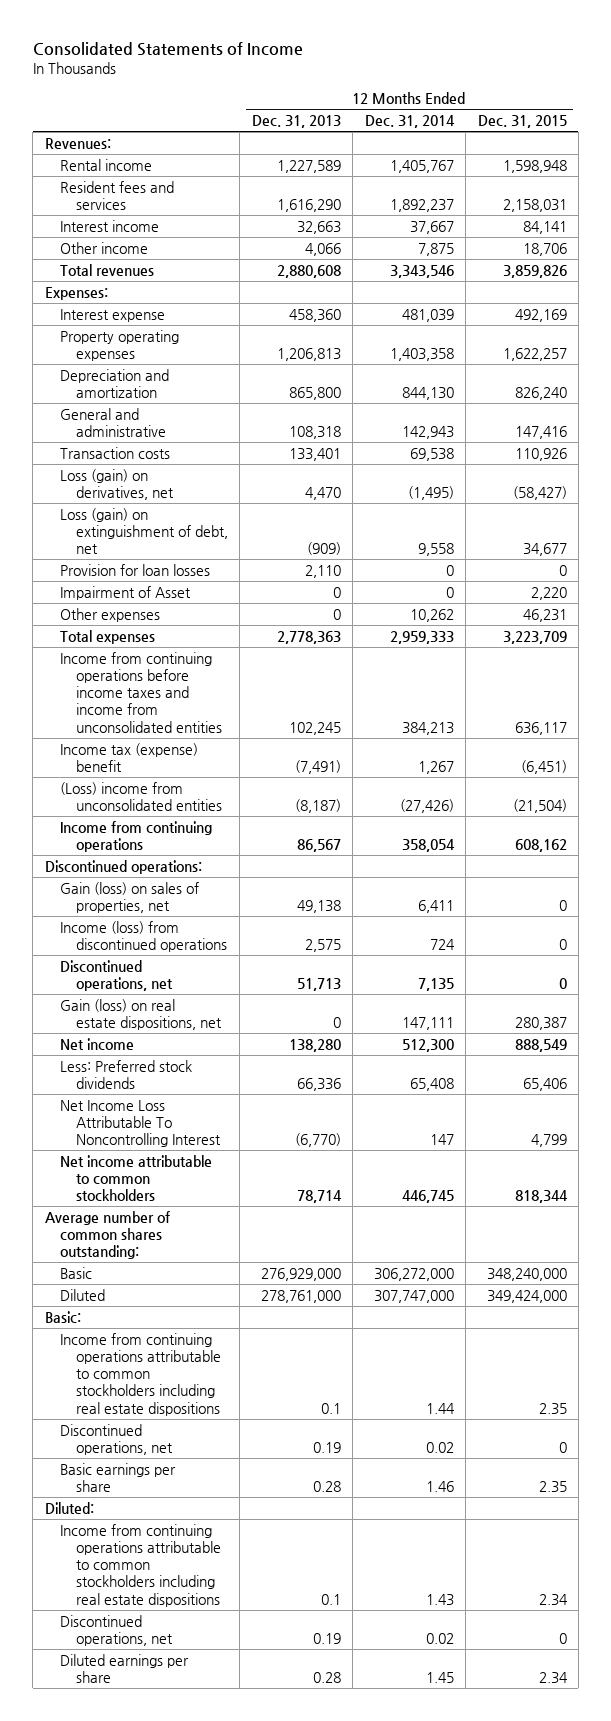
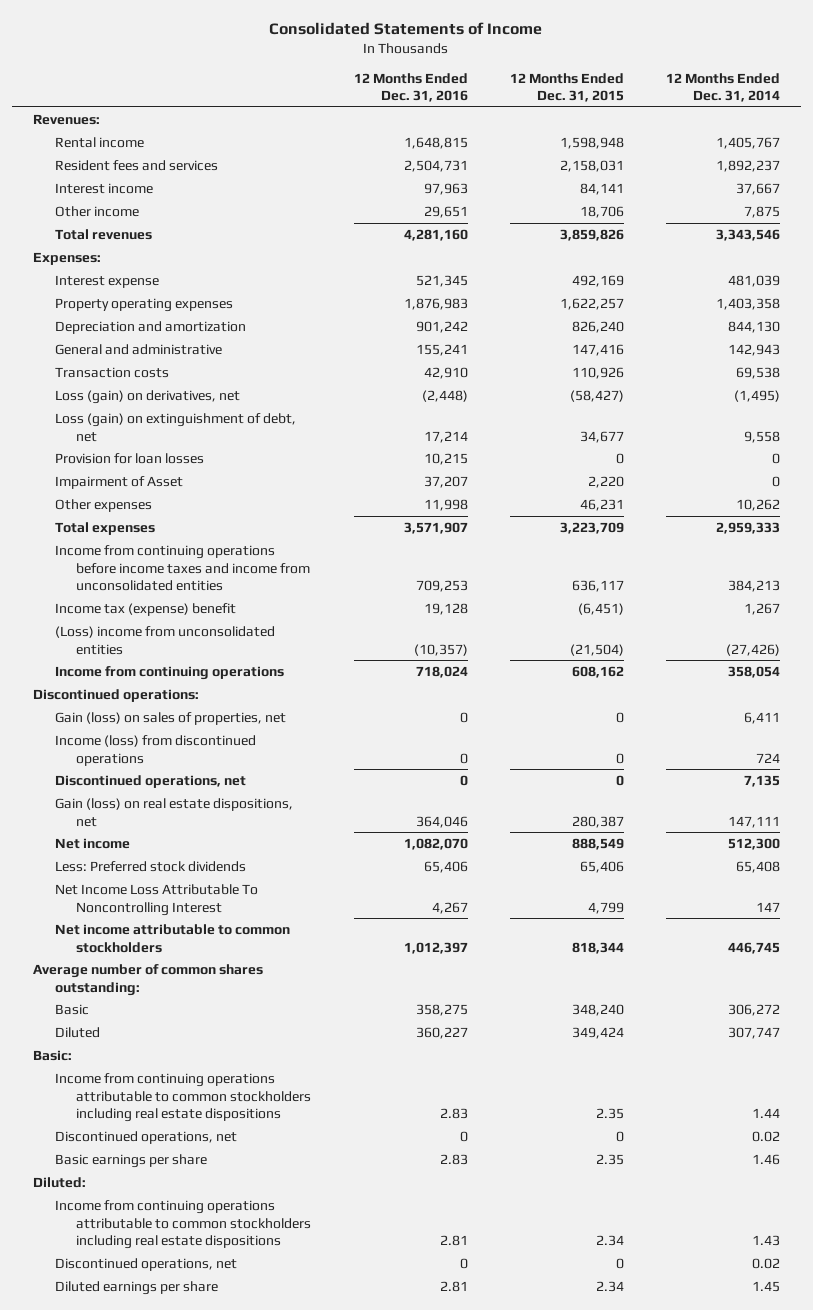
[251,115,341,129] Dec. 31, 2013 -> none
none -> [353,72,468,103] 12 Months Ended Dec. 31, 2016
[373,1267,454,1281] 306,272,000 -> [728,1003,781,1016] 306,272
[486,1267,567,1281] 348,240,000 -> [571,1003,624,1016] 348,240
[373,1289,454,1303] 307,747,000 -> [728,1026,781,1039] 307,747
[486,1289,567,1303] 349,424,000 -> [571,1026,624,1039] 349,424

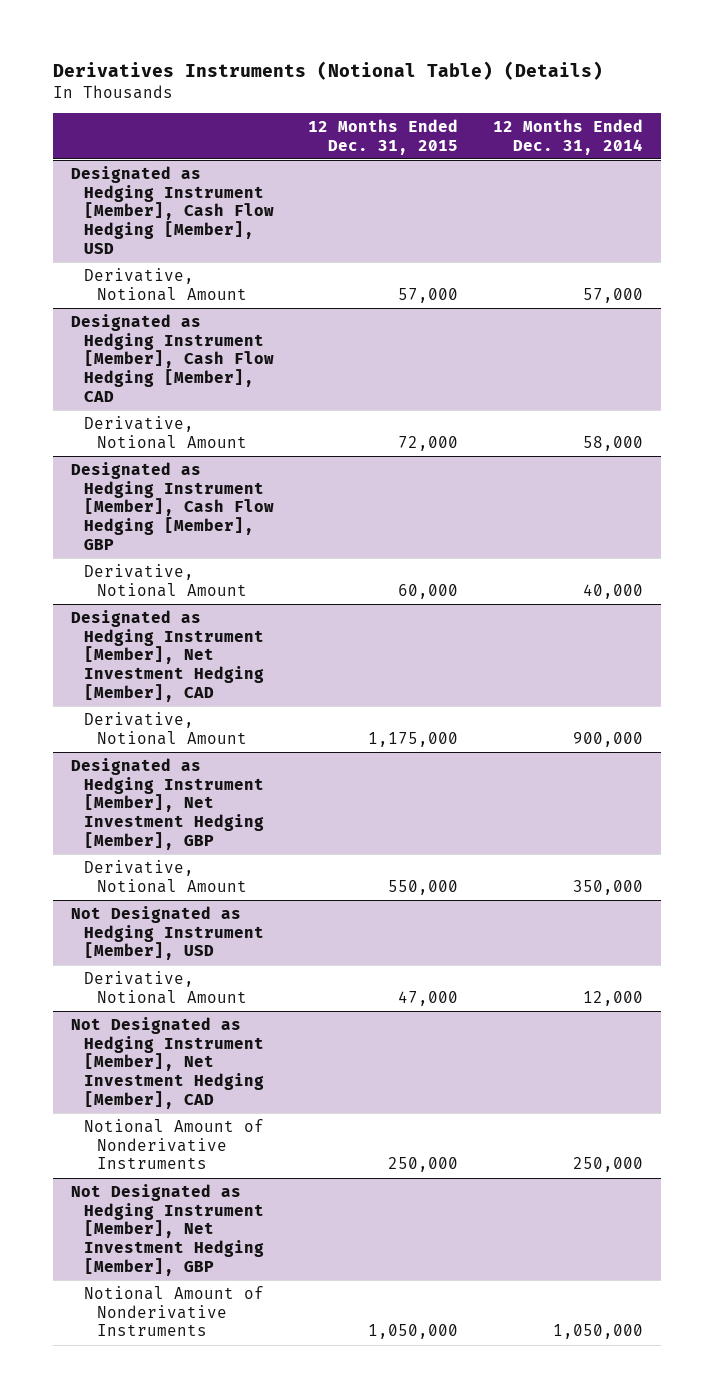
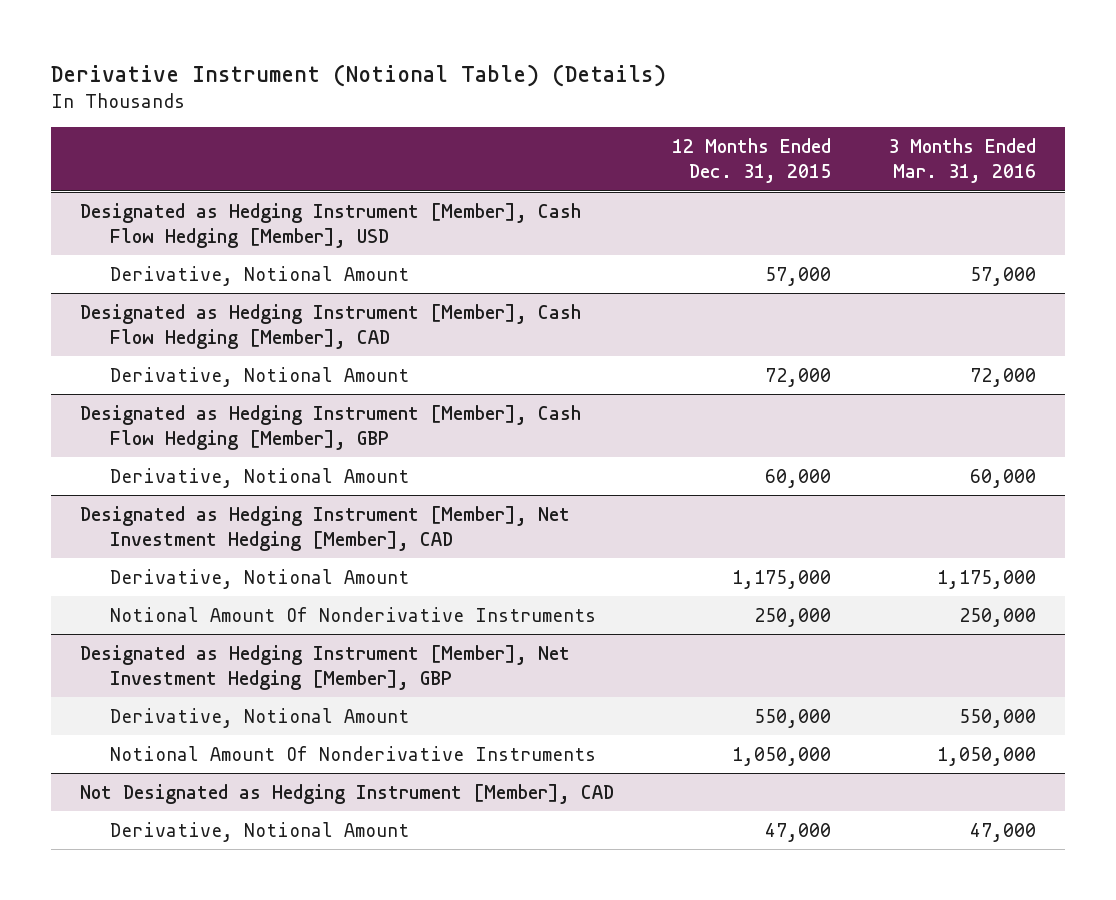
[53,61,604,81] Derivatives Instruments (Notional Table) (Details) -> [51,63,667,87] Derivative Instrument (Notional Table) (Details)
[493,118,644,155] 12 Months Ended Dec. 31, 2014 -> none
none -> [887,138,1036,184] 3 Months Ended Mar. 31, 2016
none -> [110,606,597,622] Notional Amount Of Nonderivative Instruments
none -> [110,745,597,761] Notional Amount Of Nonderivative Instruments
[70,905,264,961] Not Designated as Hedging Instrument [Member], USD -> [80,783,615,804] Not Designated as Hedging Instrument [Member], CAD
[70,1016,264,1110] Not Designated as Hedging Instrument [Member], Net Investment Hedging [Member], CAD -> none
[83,1118,264,1170] Notional Amount of Nonderivative Instruments -> none
[70,1183,264,1277] Not Designated as Hedging Instrument [Member], Net Investment Hedging [Member], GBP -> none
[83,1285,264,1337] Notional Amount of Nonderivative Instruments -> none

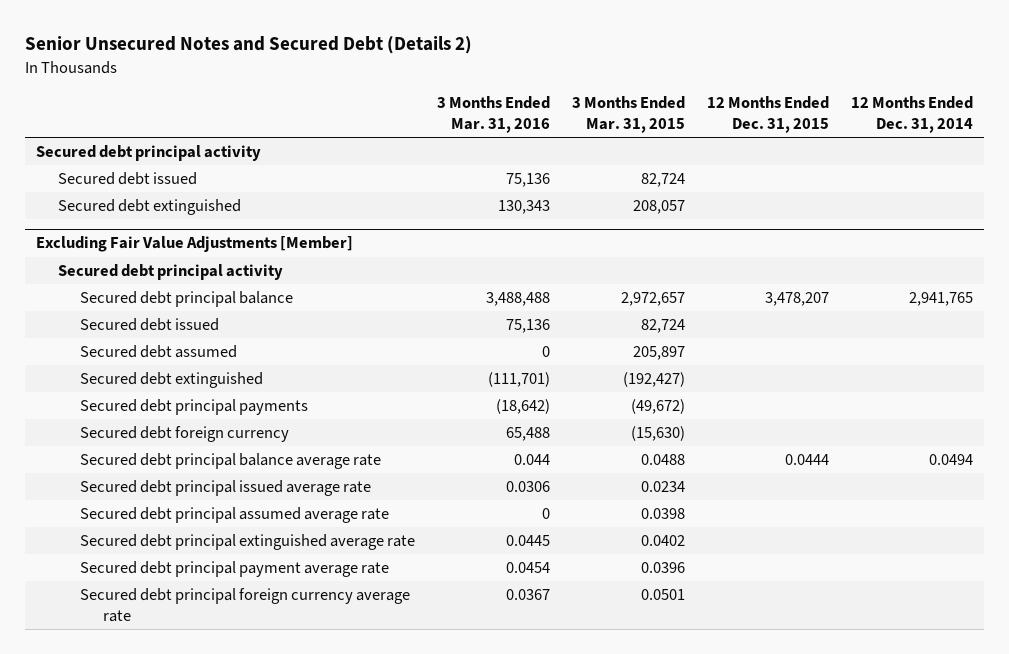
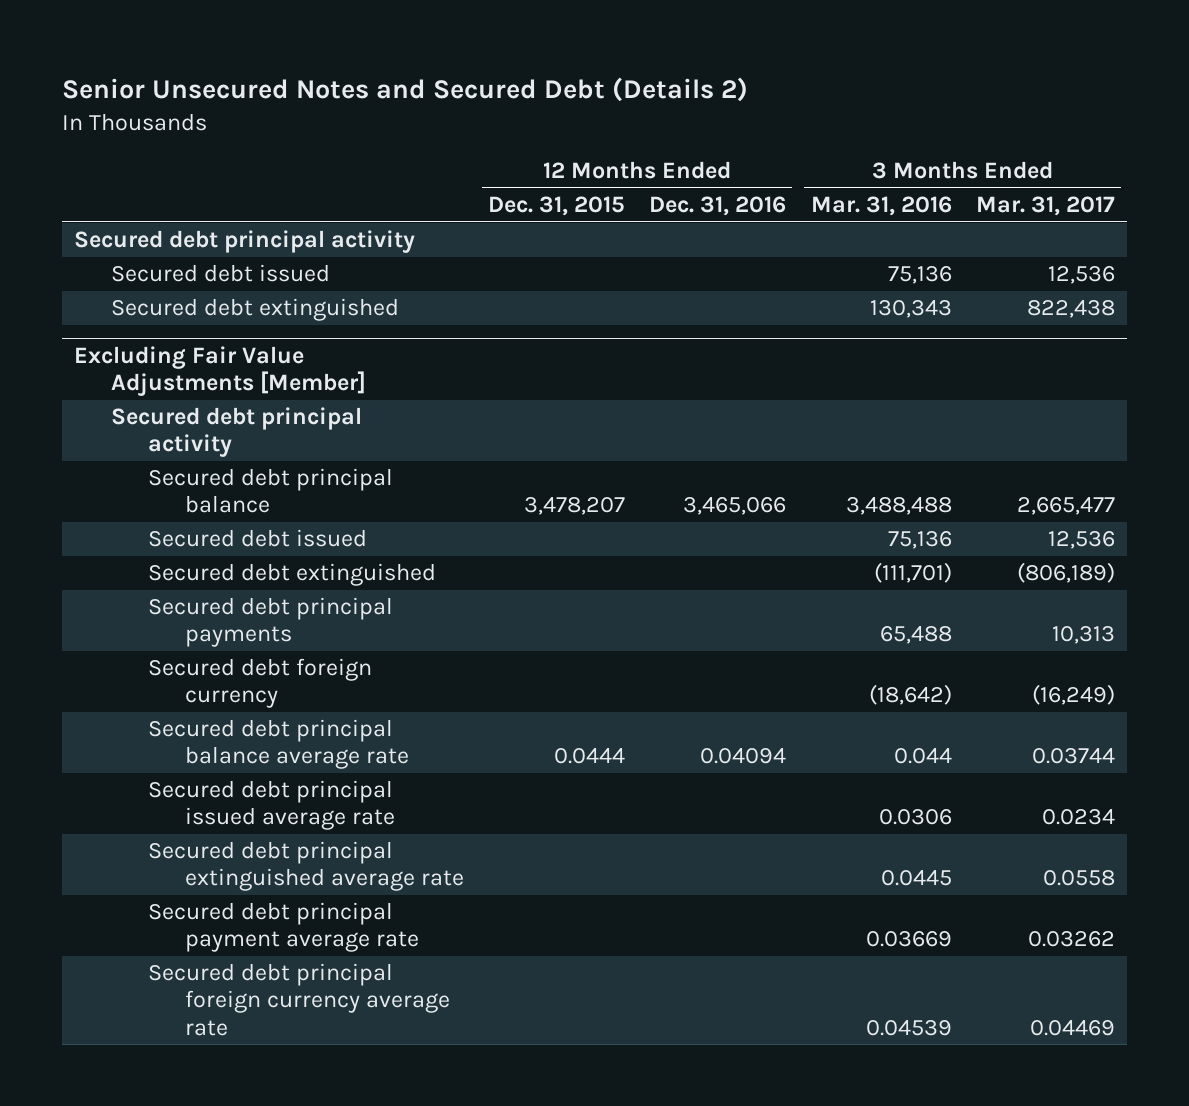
[572,96,686,134] 3 Months Ended Mar. 31, 2015 -> none
[851,96,974,134] 12 Months Ended Dec. 31, 2014 -> none
none -> [649,196,787,217] Dec. 31, 2016
none -> [975,196,1115,217] Mar. 31, 2017
[80,345,238,359] Secured debt assumed -> none
[496,399,551,415] (18,642) -> [879,626,952,645] 65,488
[506,427,551,442] 65,488 -> [868,684,952,706] (18,642)
[80,507,390,524] Secured debt principal assumed average rate -> none
[506,562,551,574] 0.0454 -> [865,931,952,948] 0.03669
[506,589,551,601] 0.0367 -> [865,1019,952,1036] 0.04539

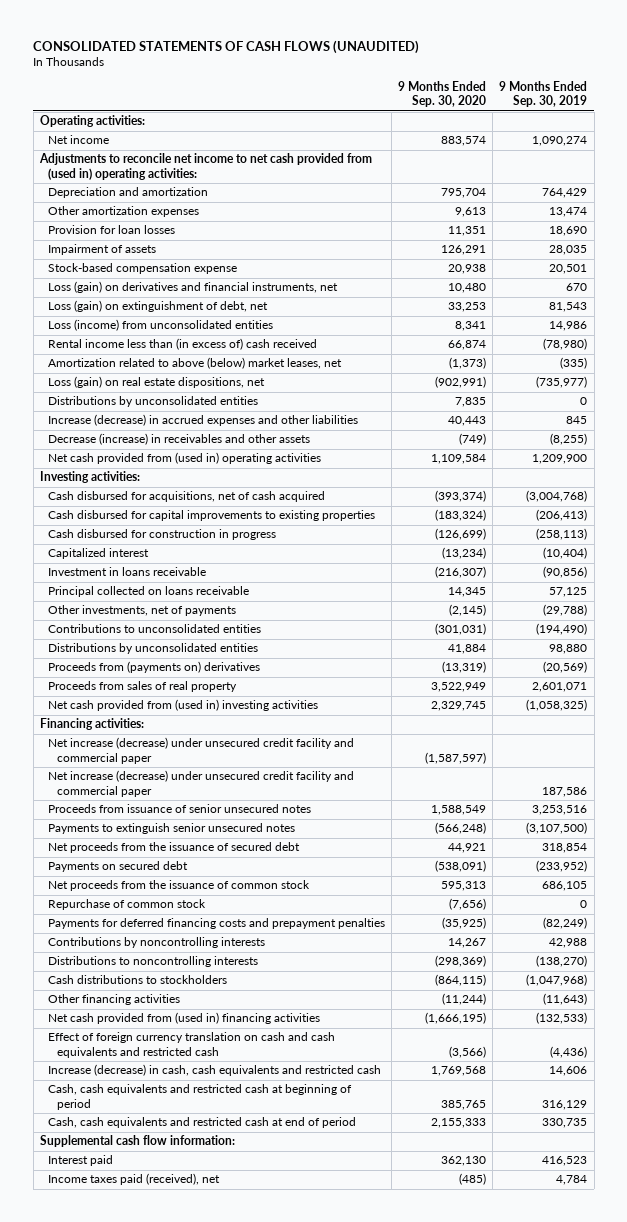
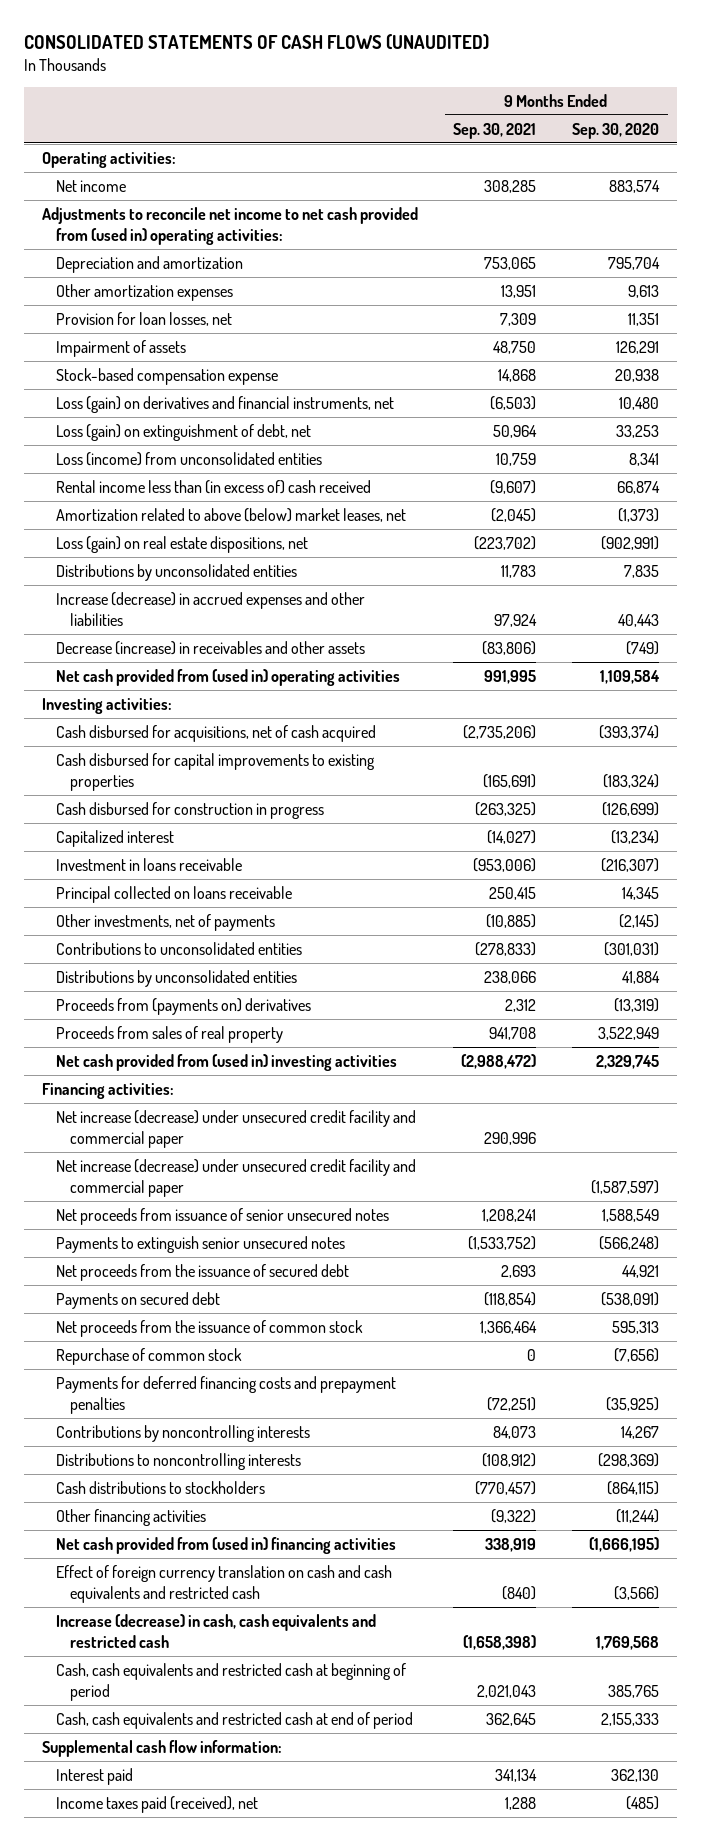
[499,81,588,108] 9 Months Ended Sep. 30, 2019 -> none
none -> [453,122,537,139] Sep. 30, 2021
[48,225,176,235] Provision for loan losses -> [55,311,232,326] Provision for loan losses, net
[48,737,355,764] Net increase (decrease) under unsecured credit facility and commercial paper -> [55,1158,416,1197] Net increase (decrease) under unsecured credit facility and commercial paper
[48,804,312,814] Proceeds from issuance of senior unsecured notes -> [55,1207,389,1225] Net proceeds from issuance of senior unsecured notes

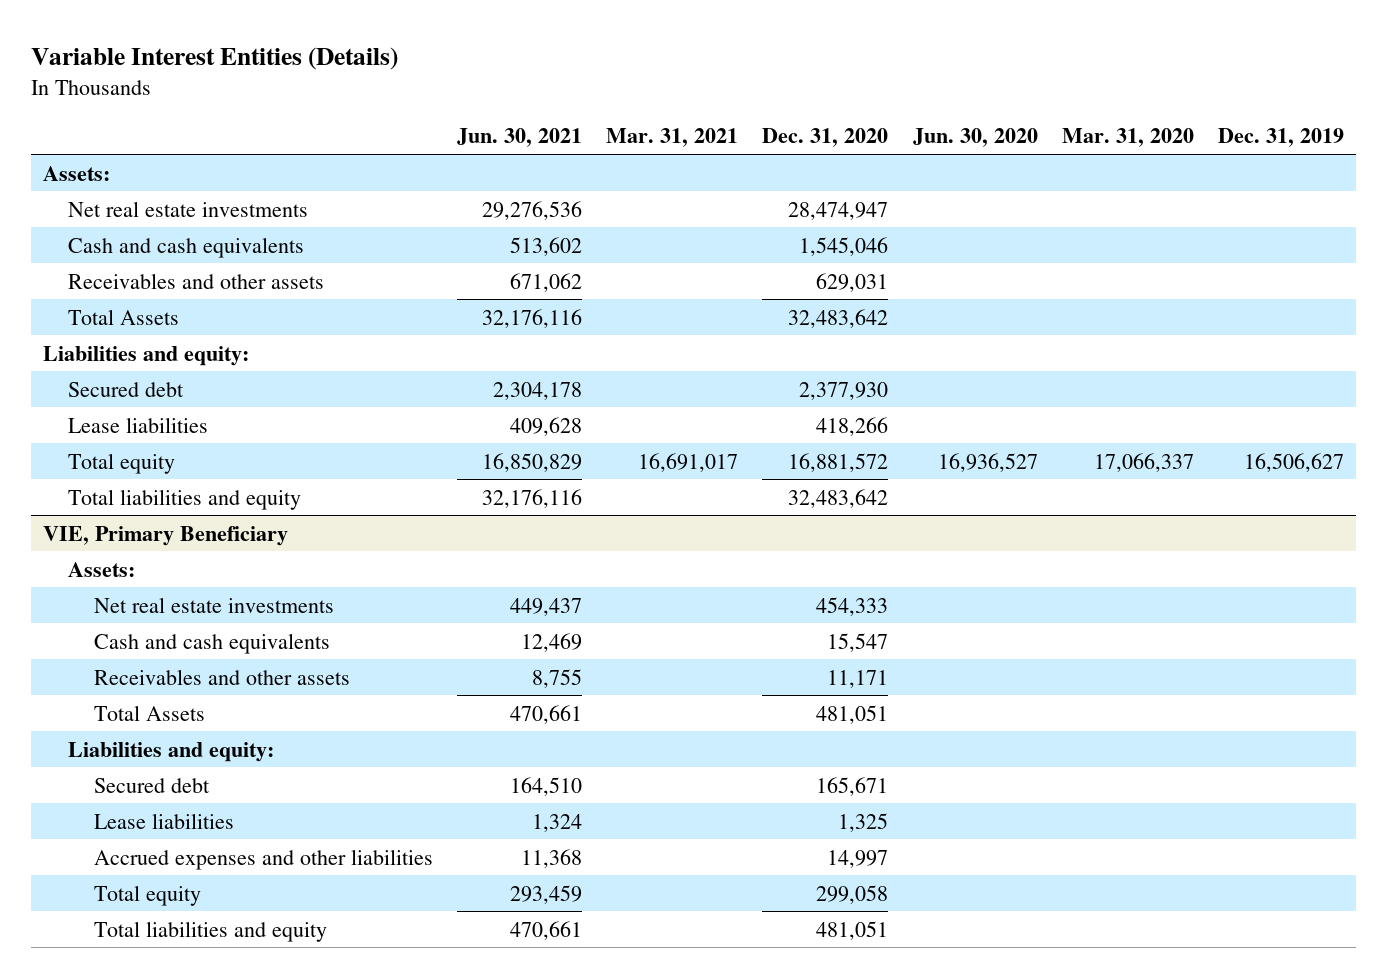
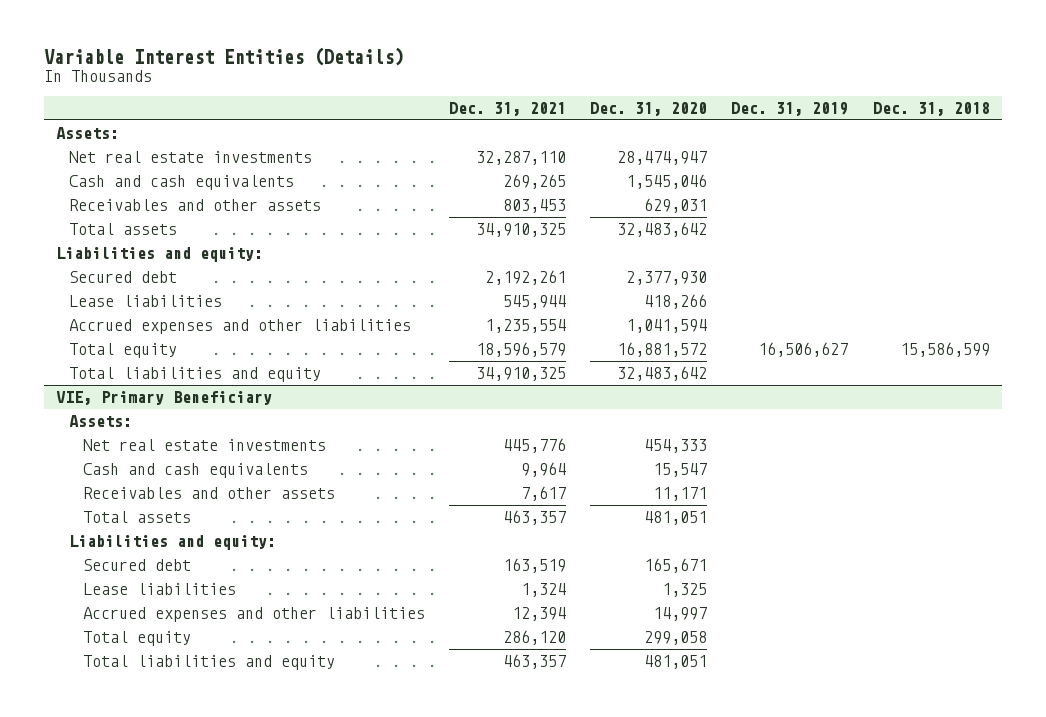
[456,128,582,148] Jun. 30, 2021 -> none
[606,128,739,148] Mar. 31, 2021 -> none
[912,128,1038,148] Jun. 30, 2020 -> none
[1061,128,1194,148] Mar. 31, 2020 -> none
none -> [448,101,566,116] Dec. 31, 2021
none -> [872,101,990,116] Dec. 31, 2018
[68,308,180,325] Total Assets -> [69,223,178,236] Total assets
none -> [69,319,412,335] Accrued expenses and other liabilities
[93,704,205,721] Total Assets -> [82,511,191,524] Total assets

